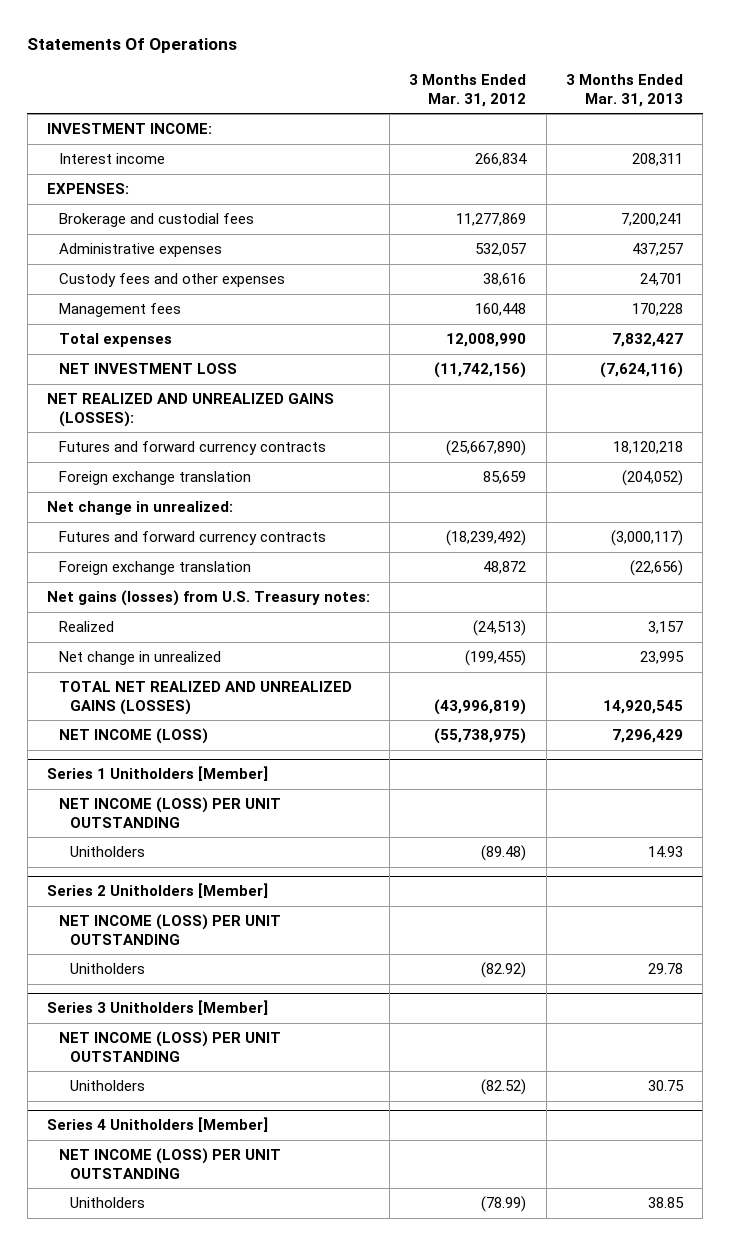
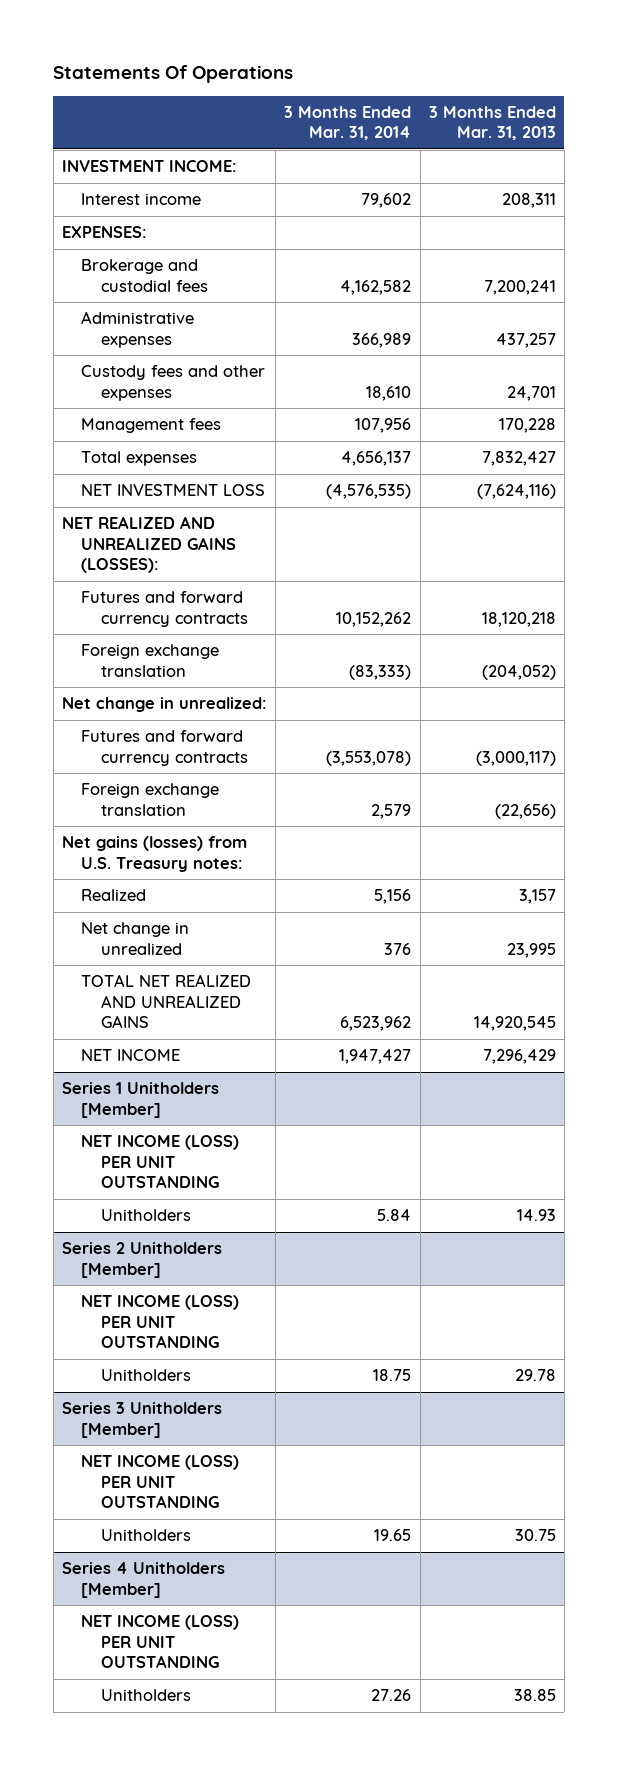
[409,74,527,107] 3 Months Ended Mar. 31, 2012 -> none
none -> [284,105,412,141] 3 Months Ended Mar. 31, 2014
[58,681,352,715] TOTAL NET REALIZED AND UNREALIZED GAINS (LOSSES) -> [81,974,252,1029] TOTAL NET REALIZED AND UNREALIZED GAINS
[58,728,208,745] NET INCOME (LOSS) -> [81,1049,181,1062] NET INCOME

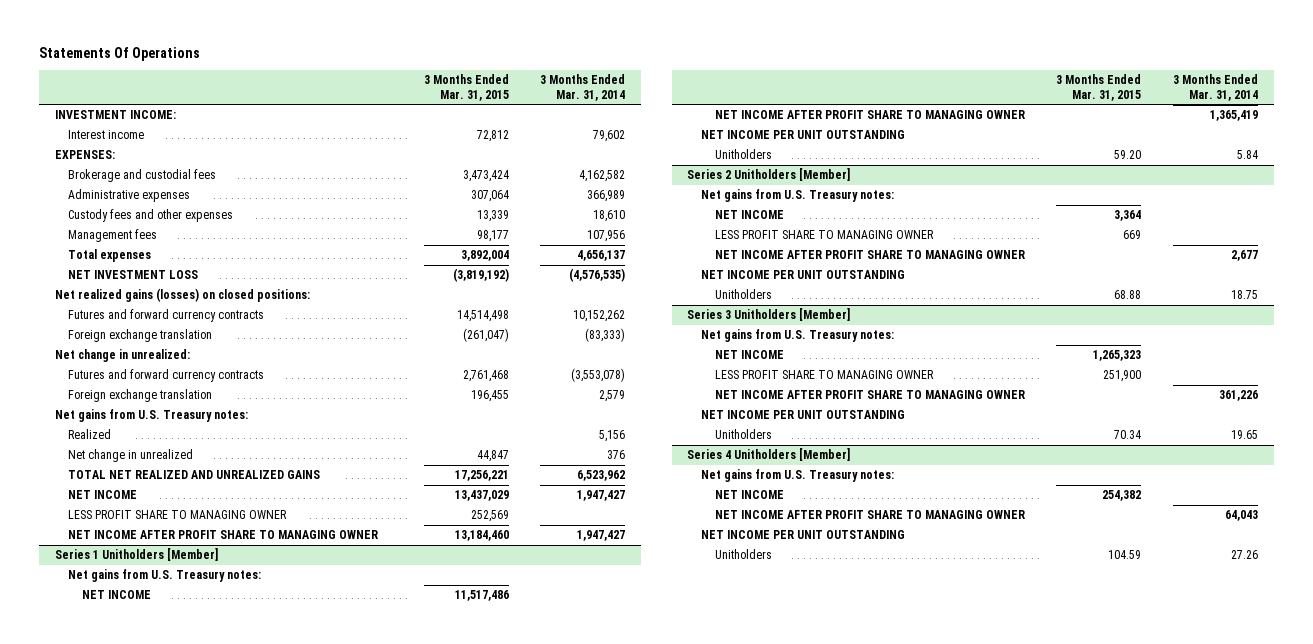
[428,105,556,141] 3 Months Ended Mar. 31, 2013 -> none
none -> [423,74,509,101] 3 Months Ended Mar. 31, 2015
[61,516,237,574] NET REALIZED AND UNREALIZED GAINS (LOSSES): -> none
none -> [54,288,310,303] Net realized gains (losses) on closed positions:
[61,836,247,872] Net gains (losses) from U.S. Treasury notes: -> [54,409,248,423] Net gains from U.S. Treasury notes:
none -> [68,510,288,520] LESS PROFIT SHARE TO MANAGING OWNER
none -> [68,530,379,540] NET INCOME AFTER PROFIT SHARE TO MANAGING OWNER
none -> [68,569,262,583] Net gains from U.S. Treasury notes:
none -> [81,590,151,600] NET INCOME
none -> [714,110,1025,120] NET INCOME AFTER PROFIT SHARE TO MANAGING OWNER
[81,1135,240,1189] NET INCOME (LOSS) PER UNIT OUTSTANDING -> [700,130,905,140] NET INCOME PER UNIT OUTSTANDING
none -> [700,189,894,203] Net gains from U.S. Treasury notes:
none -> [714,210,784,220] NET INCOME
none -> [714,230,934,240] LESS PROFIT SHARE TO MANAGING OWNER
none -> [714,250,1025,260] NET INCOME AFTER PROFIT SHARE TO MANAGING OWNER
[81,1295,240,1349] NET INCOME (LOSS) PER UNIT OUTSTANDING -> [700,270,905,280] NET INCOME PER UNIT OUTSTANDING
none -> [700,329,894,343] Net gains from U.S. Treasury notes:
none -> [714,350,784,360] NET INCOME
none -> [714,370,934,380] LESS PROFIT SHARE TO MANAGING OWNER
none -> [714,390,1025,400] NET INCOME AFTER PROFIT SHARE TO MANAGING OWNER
[81,1455,240,1509] NET INCOME (LOSS) PER UNIT OUTSTANDING -> [700,410,905,420] NET INCOME PER UNIT OUTSTANDING
none -> [700,469,894,483] Net gains from U.S. Treasury notes:
none -> [714,490,784,500] NET INCOME
none -> [714,510,1025,520] NET INCOME AFTER PROFIT SHARE TO MANAGING OWNER
[81,1615,240,1669] NET INCOME (LOSS) PER UNIT OUTSTANDING -> [700,530,905,540] NET INCOME PER UNIT OUTSTANDING

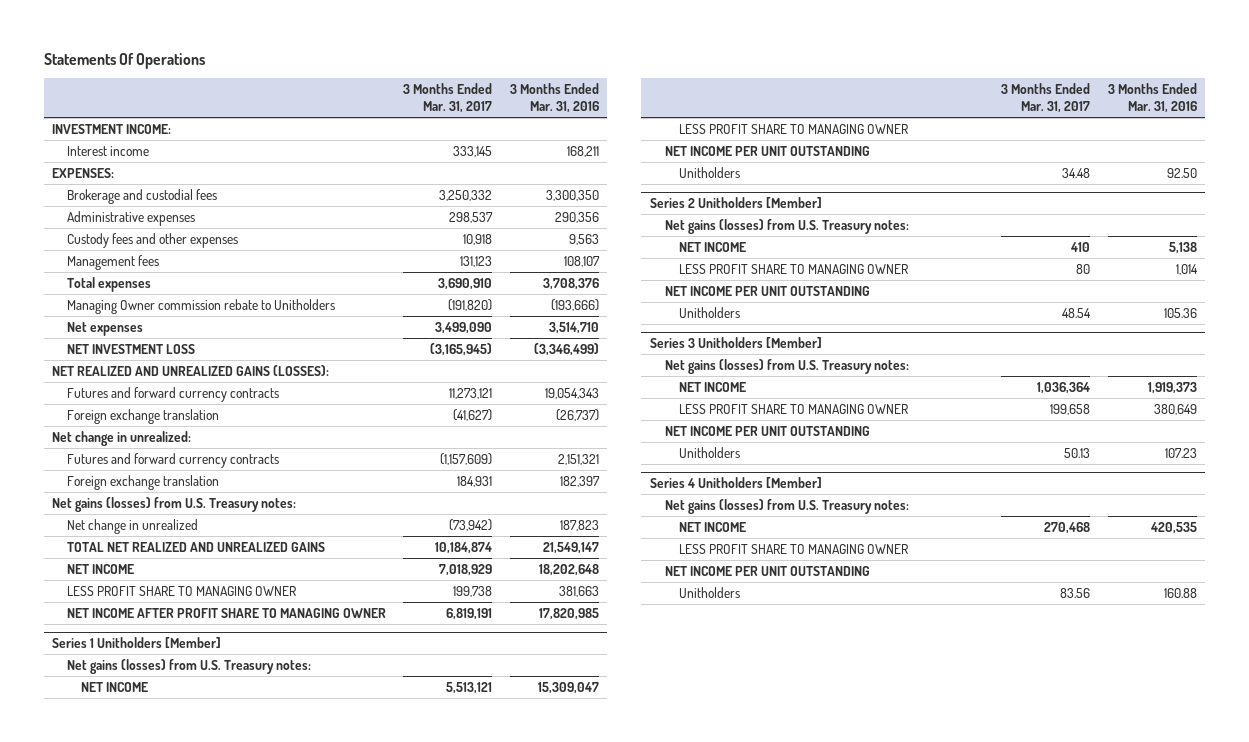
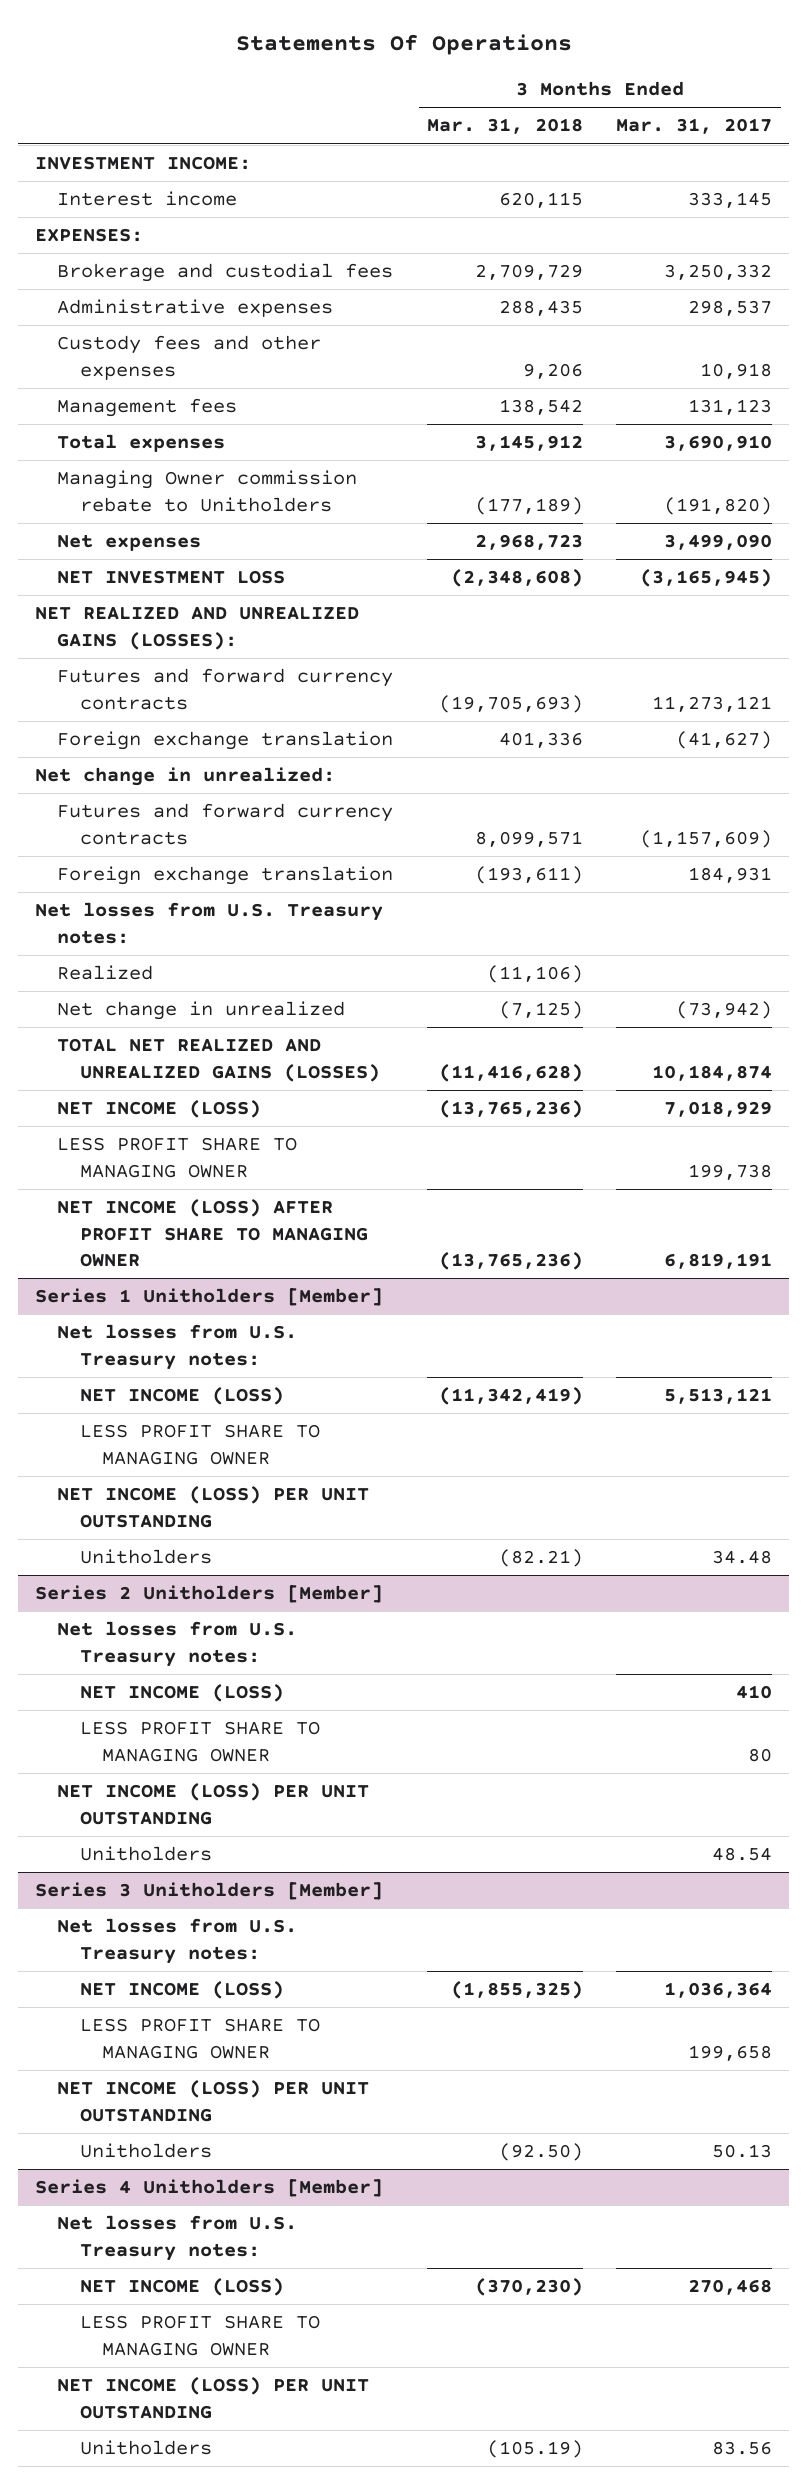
[509,83,599,114] 3 Months Ended Mar. 31, 2016 -> none
none -> [426,118,583,135] Mar. 31, 2018
[52,496,297,512] Net gains (losses) from U.S. Treasury notes: -> [35,902,384,944] Net losses from U.S. Treasury notes:
none -> [57,965,154,981] Realized
[66,541,325,552] TOTAL NET REALIZED AND UNREALIZED GAINS -> [57,1038,380,1082] TOTAL NET REALIZED AND UNREALIZED GAINS (LOSSES)
[66,563,134,574] NET INCOME -> [57,1100,262,1119] NET INCOME (LOSS)
[66,607,386,618] NET INCOME AFTER PROFIT SHARE TO MANAGING OWNER -> [57,1199,368,1267] NET INCOME (LOSS) AFTER PROFIT SHARE TO MANAGING OWNER
[66,658,311,674] Net gains (losses) from U.S. Treasury notes: -> [57,1324,298,1370] Net losses from U.S. Treasury notes:
[81,681,149,692] NET INCOME -> [79,1387,284,1406] NET INCOME (LOSS)
[664,145,870,156] NET INCOME PER UNIT OUTSTANDING -> [57,1486,370,1528] NET INCOME (LOSS) PER UNIT OUTSTANDING
[664,218,909,234] Net gains (losses) from U.S. Treasury notes: -> [57,1621,298,1667] Net losses from U.S. Treasury notes:
[679,241,747,252] NET INCOME -> [79,1684,284,1703] NET INCOME (LOSS)
[664,285,870,296] NET INCOME PER UNIT OUTSTANDING -> [57,1783,370,1825] NET INCOME (LOSS) PER UNIT OUTSTANDING
[664,358,909,374] Net gains (losses) from U.S. Treasury notes: -> [57,1918,298,1964] Net losses from U.S. Treasury notes:
[679,381,747,392] NET INCOME -> [79,1981,284,2000] NET INCOME (LOSS)
[664,425,870,436] NET INCOME PER UNIT OUTSTANDING -> [57,2080,370,2122] NET INCOME (LOSS) PER UNIT OUTSTANDING
[664,498,909,514] Net gains (losses) from U.S. Treasury notes: -> [57,2215,298,2261] Net losses from U.S. Treasury notes:
[679,521,747,532] NET INCOME -> [79,2278,284,2297] NET INCOME (LOSS)
[664,565,870,576] NET INCOME PER UNIT OUTSTANDING -> [57,2377,370,2419] NET INCOME (LOSS) PER UNIT OUTSTANDING

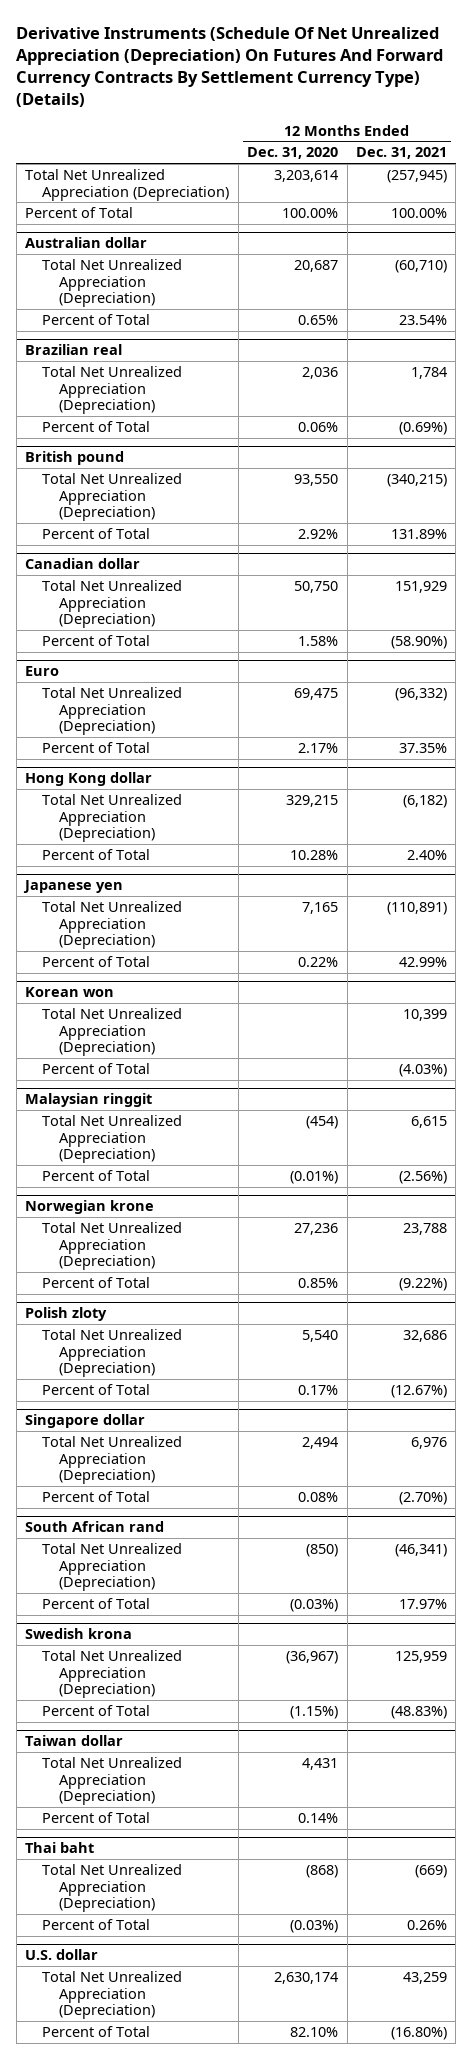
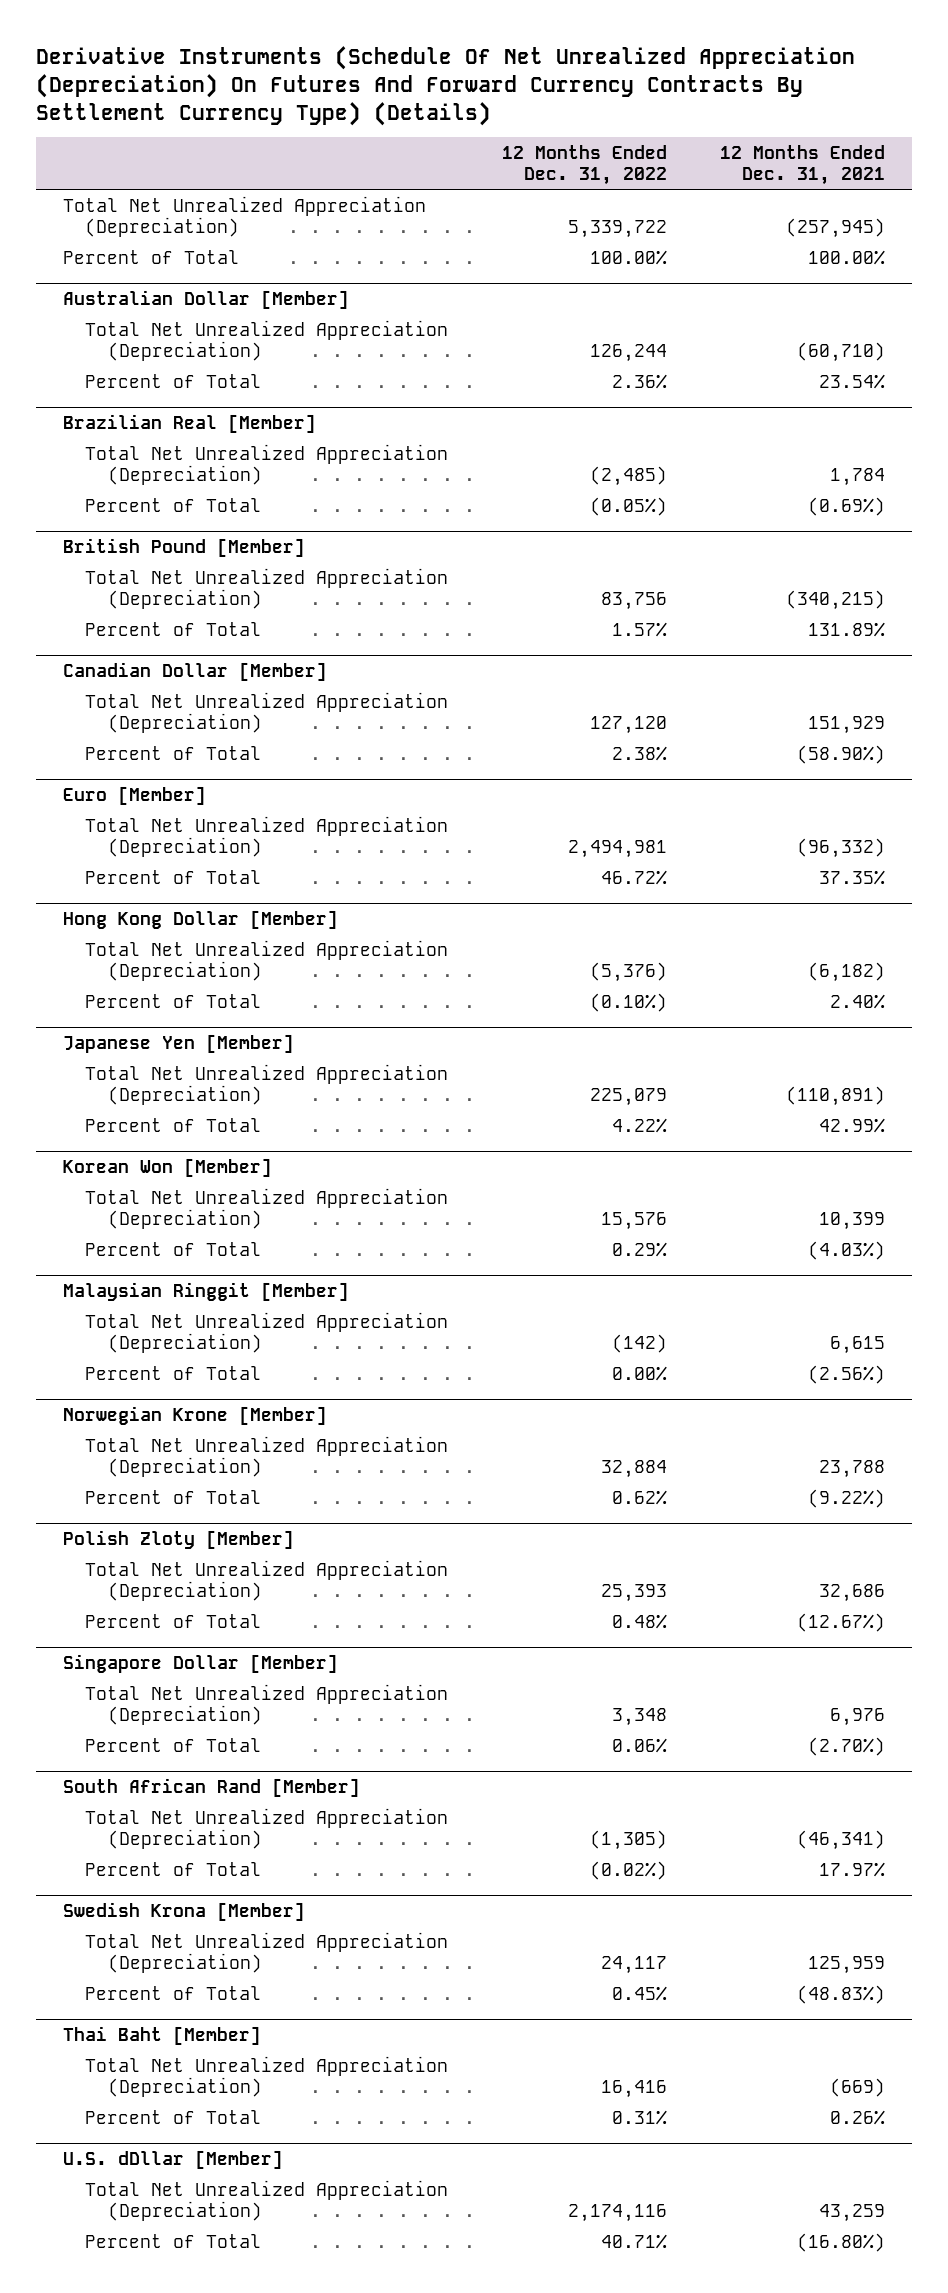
[247,147,339,160] Dec. 31, 2020 -> none
none -> [501,145,667,185] 12 Months Ended Dec. 31, 2022
[25,237,148,249] Australian dollar -> [62,290,349,310] Australian Dollar [Member]
[25,344,123,356] Brazilian real -> [62,414,316,434] Brazilian Real [Member]
[25,451,125,466] British pound -> [62,538,305,558] British Pound [Member]
[25,558,141,570] Canadian dollar -> [62,662,327,682] Canadian Dollar [Member]
[25,666,60,677] Euro -> [62,786,206,806] Euro [Member]
[25,772,153,787] Hong Kong dollar -> [62,910,338,930] Hong Kong Dollar [Member]
[23,880,124,894] Japanese yen -> [62,1034,294,1054] Japanese Yen [Member]
[25,987,115,998] Korean won -> [62,1158,272,1178] Korean Won [Member]
[25,1093,153,1108] Malaysian ringgit -> [62,1282,349,1302] Malaysian Ringgit [Member]
[25,1200,155,1215] Norwegian krone -> [62,1406,327,1426] Norwegian Krone [Member]
[25,1307,108,1322] Polish zloty -> [62,1530,294,1550] Polish Zloty [Member]
[25,1414,146,1429] Singapore dollar -> [62,1654,338,1674] Singapore Dollar [Member]
[25,1521,165,1533] South African rand -> [62,1778,360,1798] South African Rand [Member]
[25,1628,133,1640] Swedish krona -> [62,1902,305,1922] Swedish Krona [Member]
[25,1735,124,1747] Taiwan dollar -> none
[42,1757,183,1806] Total Net Unrealized Appreciation (Depreciation) -> none
[42,1812,151,1824] Percent of Total -> none
[25,1842,95,1854] Thai baht -> [62,2026,261,2046] Thai Baht [Member]
[25,1949,99,1961] U.S. dollar -> [62,2150,283,2170] U.S. dDllar [Member]

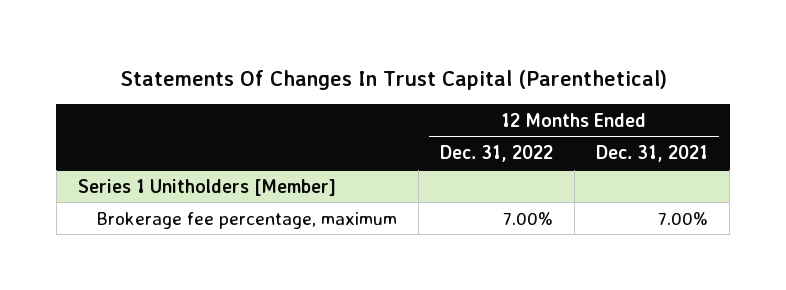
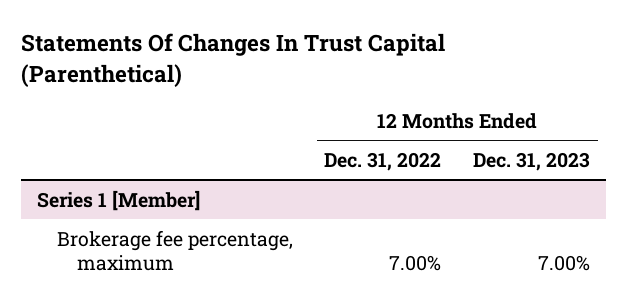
[595,145,708,163] Dec. 31, 2021 -> none
none -> [473,151,591,171] Dec. 31, 2023
[78,178,337,196] Series 1 Unitholders [Member] -> [36,189,200,211] Series 1 [Member]

